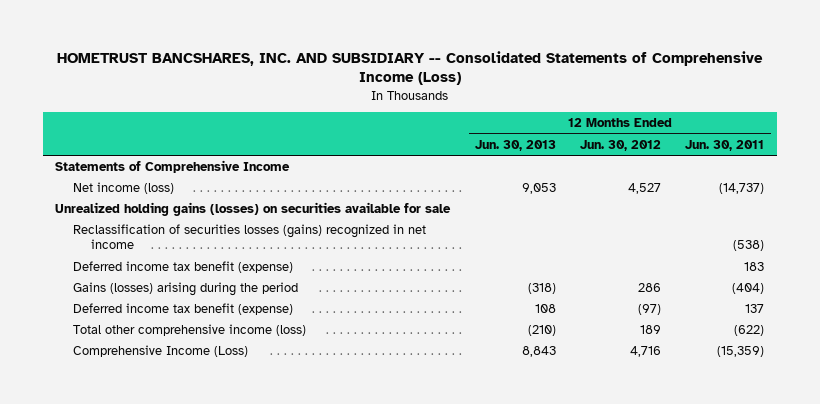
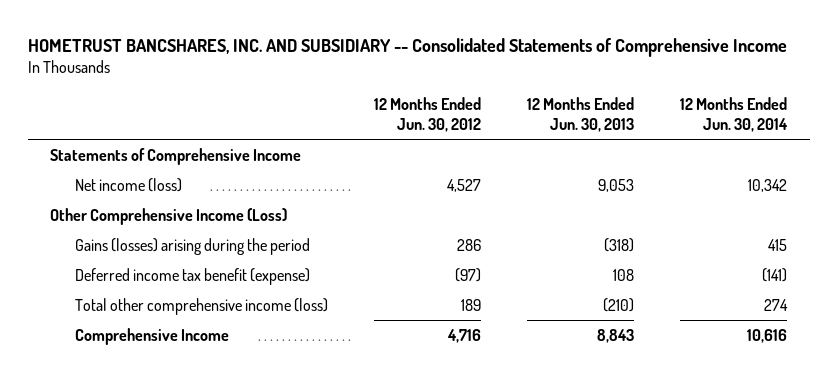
[56,50,763,86] HOMETRUST BANCSHARES, INC. AND SUBSIDIARY -- Consolidated Statements of Comprehensive Income (Loss) -> [27,38,787,58] HOMETRUST BANCSHARES, INC. AND SUBSIDIARY -- Consolidated Statements of Comprehensive Income
[685,139,765,151] Jun. 30, 2011 -> none
none -> [679,97,788,133] 12 Months Ended Jun. 30, 2014
[55,202,452,217] Unrealized holding gains (losses) on securities available for sale -> none
[73,224,427,250] Reclassification of securities losses (gains) recognized in net income -> none
[73,261,294,274] Deferred income tax benefit (expense) -> none
none -> [50,207,288,225] Other Comprehensive Income (Loss)
[73,345,249,358] Comprehensive Income (Loss) -> [75,327,230,345] Comprehensive Income

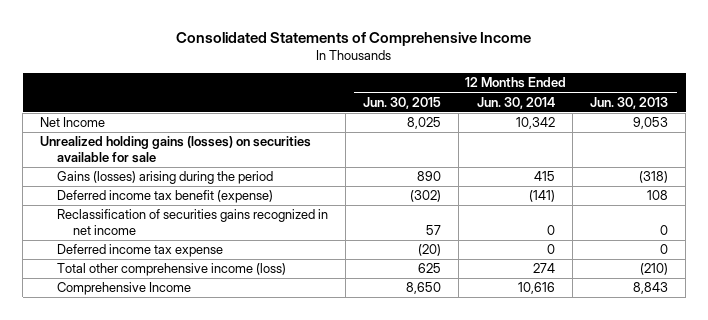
[27,38,787,58] HOMETRUST BANCSHARES, INC. AND SUBSIDIARY -- Consolidated Statements of Comprehensive Income -> [176,31,532,46] Consolidated Statements of Comprehensive Income
[374,97,482,133] 12 Months Ended Jun. 30, 2012 -> none
none -> [363,96,442,109] Jun. 30, 2015
[50,147,302,165] Statements of Comprehensive Income -> none
[50,207,288,225] Other Comprehensive Income (Loss) -> none
[75,177,183,192] Net income (loss) -> [40,117,106,128] Net Income
none -> [40,136,312,164] Unrealized holding gains (losses) on securities available for sale
none -> [56,209,328,236] Reclassification of securities gains recognized in net income
none -> [56,244,223,258] Deferred income tax expense

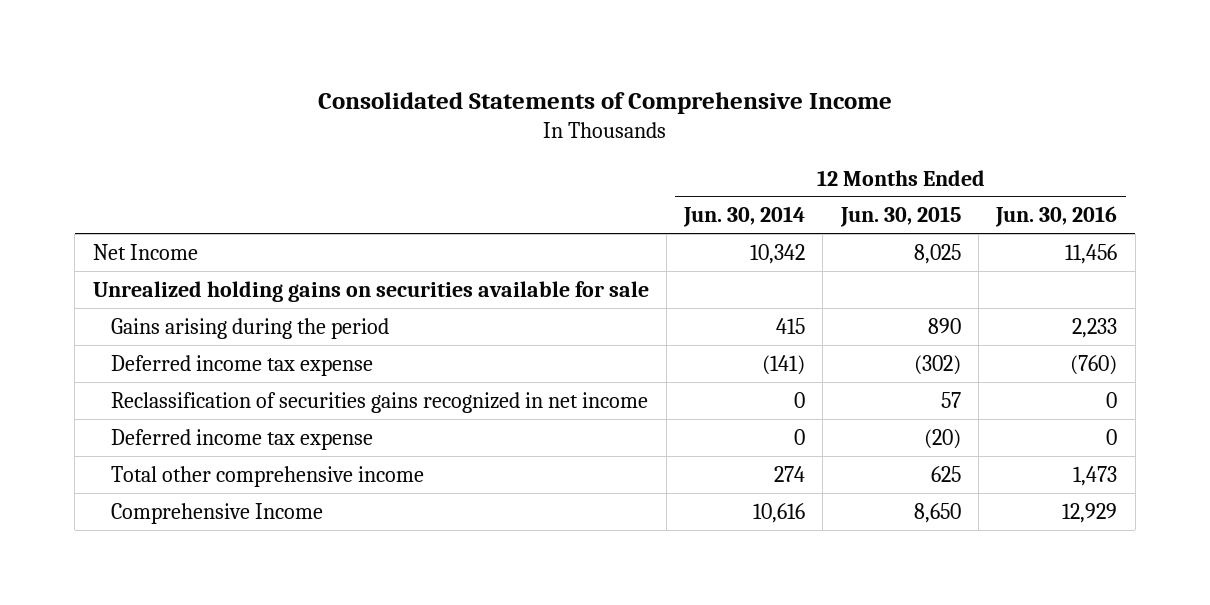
[590,96,669,109] Jun. 30, 2013 -> none
none -> [995,206,1118,228] Jun. 30, 2016
[40,136,312,164] Unrealized holding gains (losses) on securities available for sale -> [92,280,649,302] Unrealized holding gains on securities available for sale
[56,171,273,185] Gains (losses) arising during the period -> [111,317,390,339] Gains arising during the period
[56,190,273,204] Deferred income tax benefit (expense) -> [111,354,374,376] Deferred income tax expense
[56,263,286,277] Total other comprehensive income (loss) -> [111,465,425,487] Total other comprehensive income

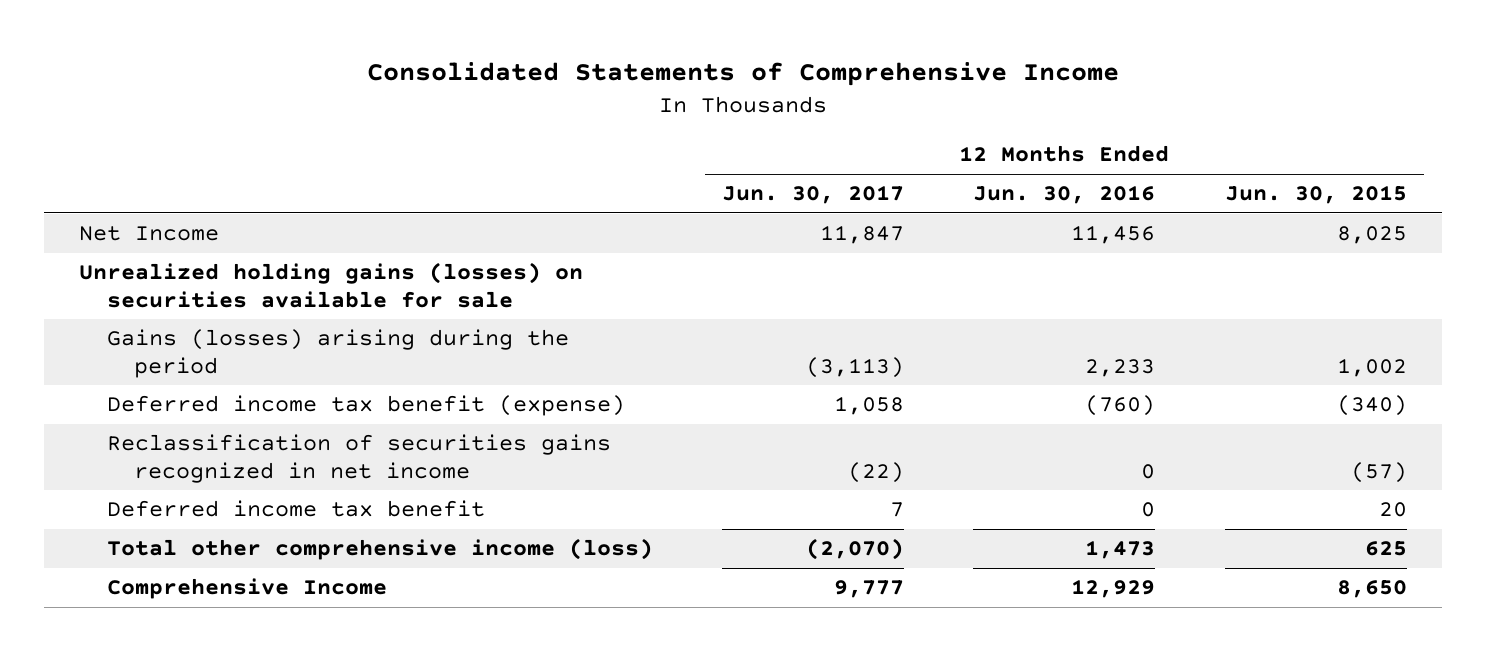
[683,206,806,228] Jun. 30, 2014 -> none
none -> [721,185,904,205] Jun. 30, 2017
[92,280,649,302] Unrealized holding gains on securities available for sale -> [78,262,583,308] Unrealized holding gains (losses) on securities available for sale
[111,317,390,339] Gains arising during the period -> [106,329,569,378] Gains (losses) arising during the period
[927,317,961,334] 890 -> [1336,357,1407,377] 1,002
[111,354,374,376] Deferred income tax expense -> [106,395,625,417] Deferred income tax benefit (expense)
[913,354,961,375] (302) -> [1336,395,1407,417] (340)
[940,391,961,408] 57 -> [1350,461,1407,483] (57)
[111,428,374,450] Deferred income tax expense -> [106,500,485,518] Deferred income tax benefit
[923,428,961,449] (20) -> [1378,502,1407,518] 20
[111,465,425,487] Total other comprehensive income -> [106,538,653,561] Total other comprehensive income (loss)

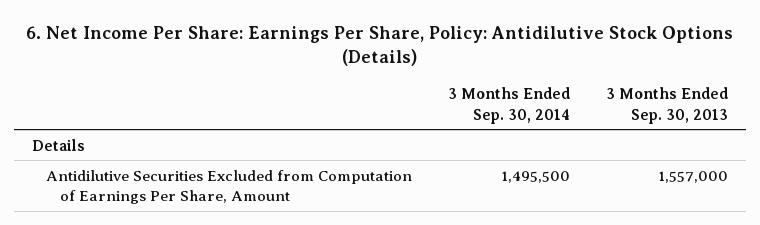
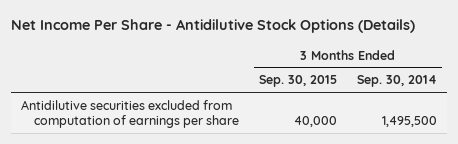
[25,25,733,66] 6. Net Income Per Share: Earnings Per Share, Policy: Antidilutive Stock Options (Details) -> [11,19,416,34] Net Income Per Share - Antidilutive Stock Options (Details)
[605,87,728,124] 3 Months Ended Sep. 30, 2013 -> none
none -> [258,75,337,88] Sep. 30, 2015
[32,138,86,151] Details -> none
[45,169,412,205] Antidilutive Securities Excluded from Computation of Earnings Per Share, Amount -> [21,99,239,129] Antidilutive securities excluded from computation of earnings per share

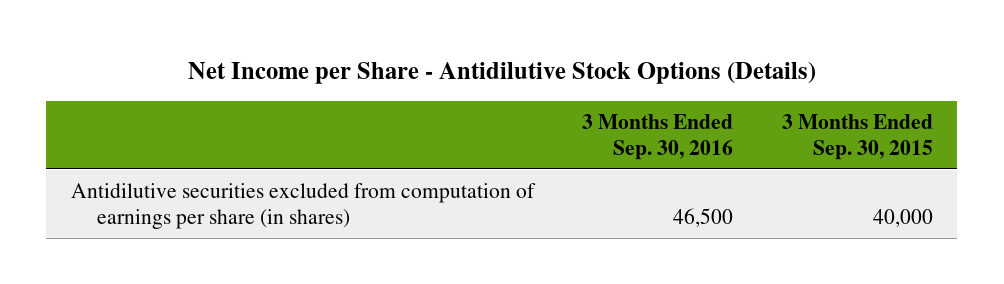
[11,19,416,34] Net Income Per Share - Antidilutive Stock Options (Details) -> [187,62,816,85] Net Income per Share - Antidilutive Stock Options (Details)
[356,75,437,88] Sep. 30, 2014 -> none
none -> [582,113,734,161] 3 Months Ended Sep. 30, 2016
[21,99,239,129] Antidilutive securities excluded from computation of earnings per share -> [70,182,536,230] Antidilutive securities excluded from computation of earnings per share (in shares)

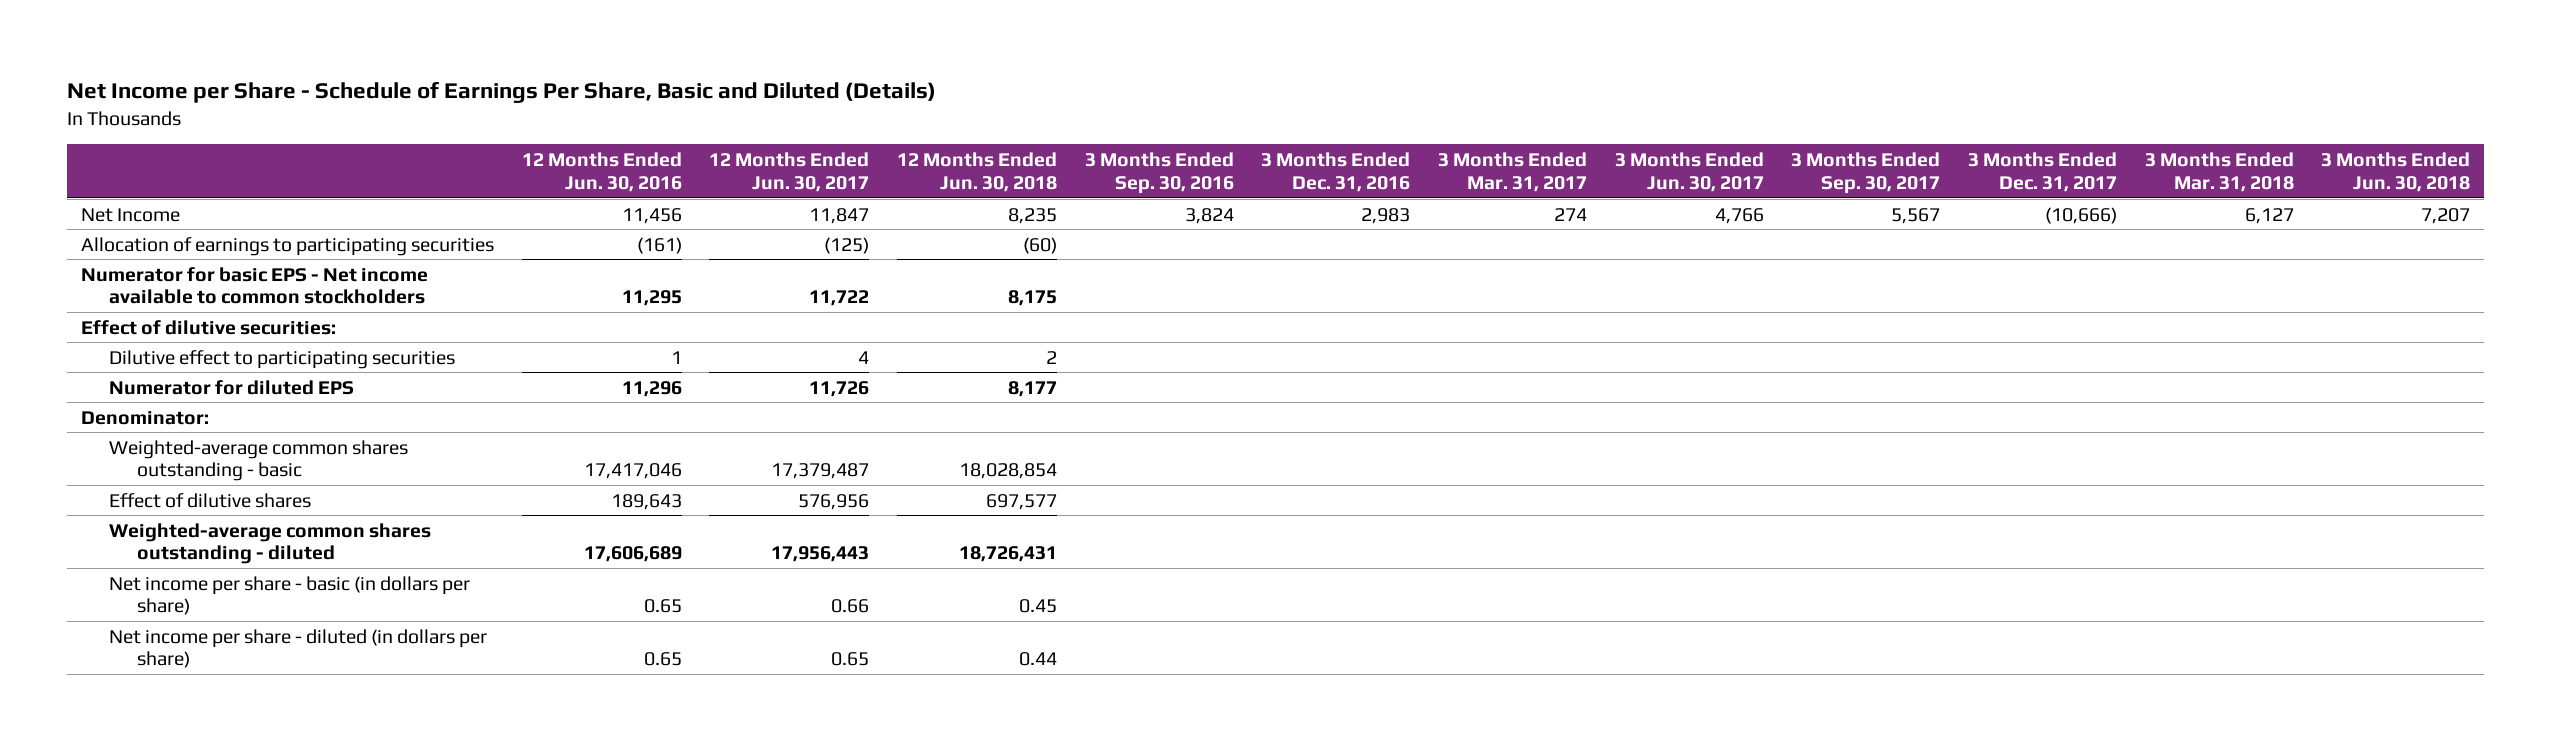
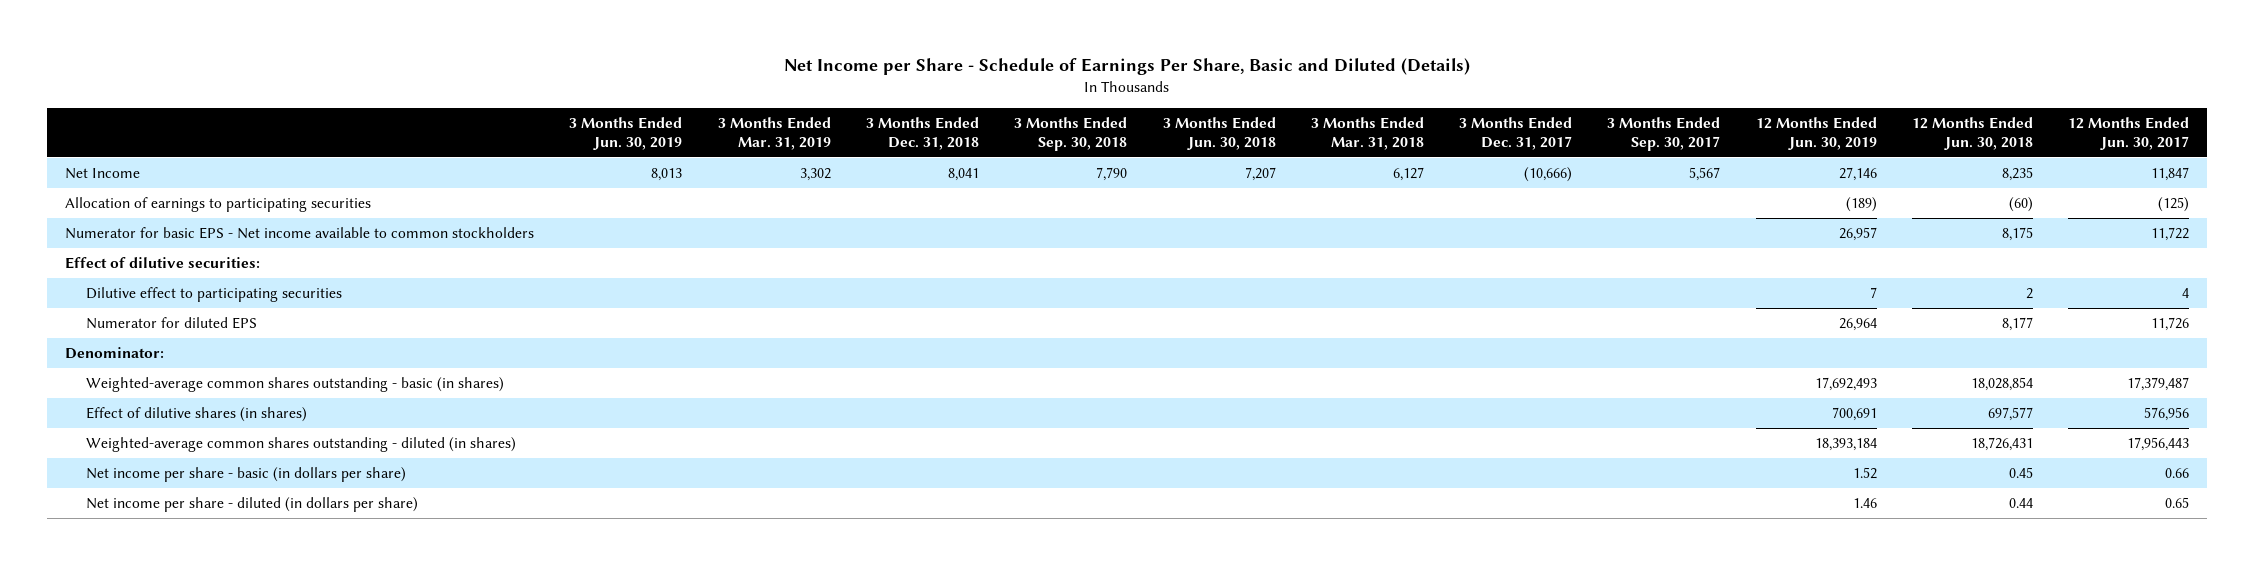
[521,151,682,192] 12 Months Ended Jun. 30, 2016 -> none
[1084,151,1234,194] 3 Months Ended Sep. 30, 2016 -> none
[1261,151,1411,192] 3 Months Ended Dec. 31, 2016 -> none
[1438,151,1588,192] 3 Months Ended Mar. 31, 2017 -> none
[1614,151,1764,192] 3 Months Ended Jun. 30, 2017 -> none
none -> [569,116,683,150] 3 Months Ended Jun. 30, 2019
none -> [717,116,831,150] 3 Months Ended Mar. 31, 2019
none -> [865,116,979,150] 3 Months Ended Dec. 31, 2018
none -> [1014,116,1128,151] 3 Months Ended Sep. 30, 2018
none -> [1755,116,1877,150] 12 Months Ended Jun. 30, 2019
[108,439,408,482] Weighted-average common shares outstanding - basic -> [86,377,505,393] Weighted-average common shares outstanding - basic (in shares)
[108,492,311,508] Effect of dilutive shares -> [86,407,308,423] Effect of dilutive shares (in shares)
[108,522,431,565] Weighted-average common shares outstanding - diluted -> [86,437,517,453] Weighted-average common shares outstanding - diluted (in shares)

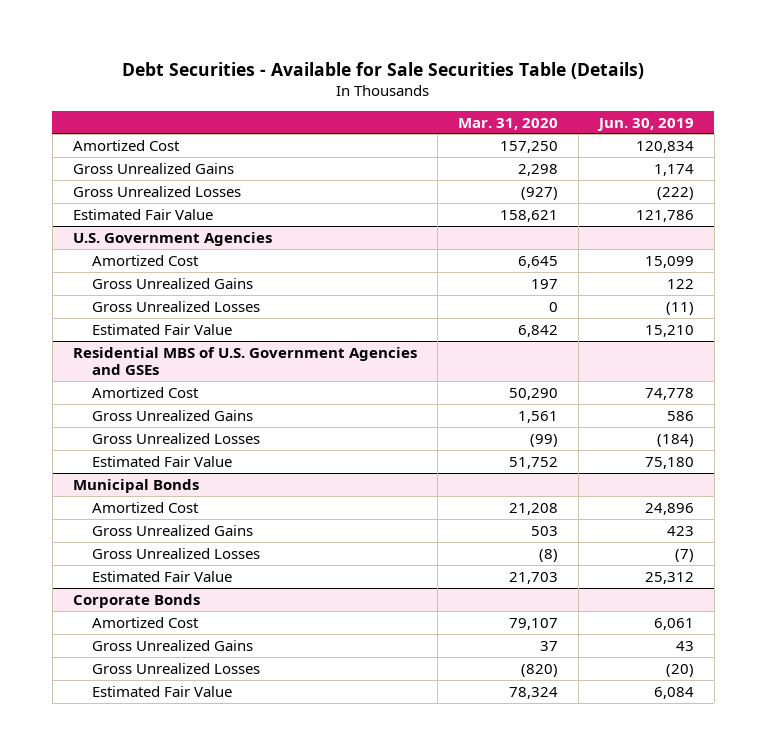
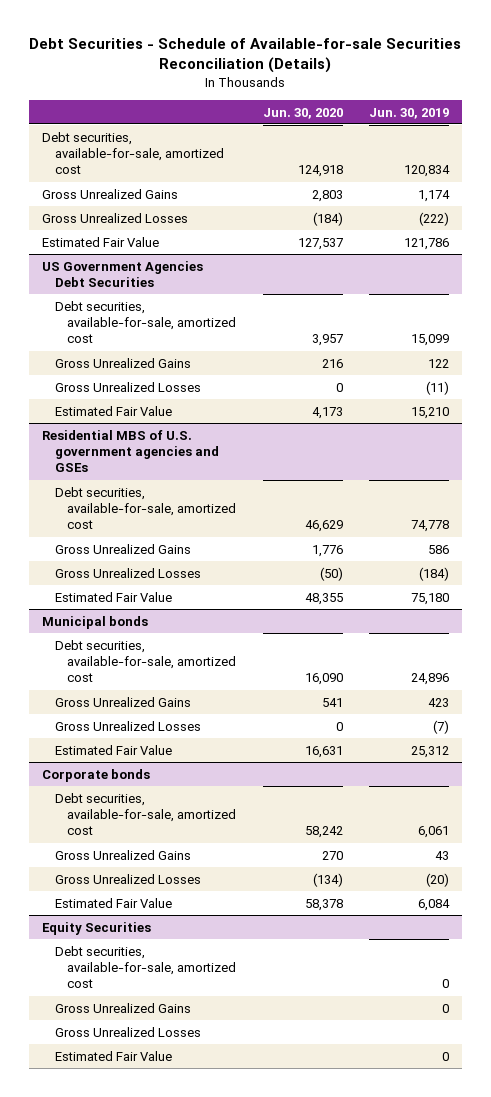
[122,61,645,79] Debt Securities - Available for Sale Securities Table (Details) -> [29,38,462,74] Debt Securities - Schedule of Available-for-sale Securities Reconciliation (Details)
[457,117,558,130] Mar. 31, 2020 -> none
none -> [262,107,343,119] Jun. 30, 2020
[72,139,180,151] Amortized Cost -> [42,131,224,175] Debt securities, available-for-sale, amortized cost
[72,231,272,246] U.S. Government Agencies -> [42,260,204,287] US Government Agencies Debt Securities
[91,254,199,266] Amortized Cost -> [54,300,237,344] Debt securities, available-for-sale, amortized cost
[72,346,417,376] Residential MBS of U.S. Government Agencies and GSEs -> [42,429,219,473] Residential MBS of U.S. government agencies and GSEs
[91,386,199,398] Amortized Cost -> [54,486,237,530] Debt securities, available-for-sale, amortized cost
[72,478,199,493] Municipal Bonds -> [42,615,149,629] Municipal bonds
[91,501,199,513] Amortized Cost -> [54,639,237,683] Debt securities, available-for-sale, amortized cost
[72,593,200,608] Corporate Bonds -> [42,768,151,782] Corporate bonds
[91,616,199,628] Amortized Cost -> [54,792,237,836] Debt securities, available-for-sale, amortized cost
none -> [42,921,152,935] Equity Securities
none -> [54,945,237,989] Debt securities, available-for-sale, amortized cost
none -> [54,1002,191,1013] Gross Unrealized Gains
none -> [54,1026,201,1037] Gross Unrealized Losses
none -> [54,1050,172,1061] Estimated Fair Value

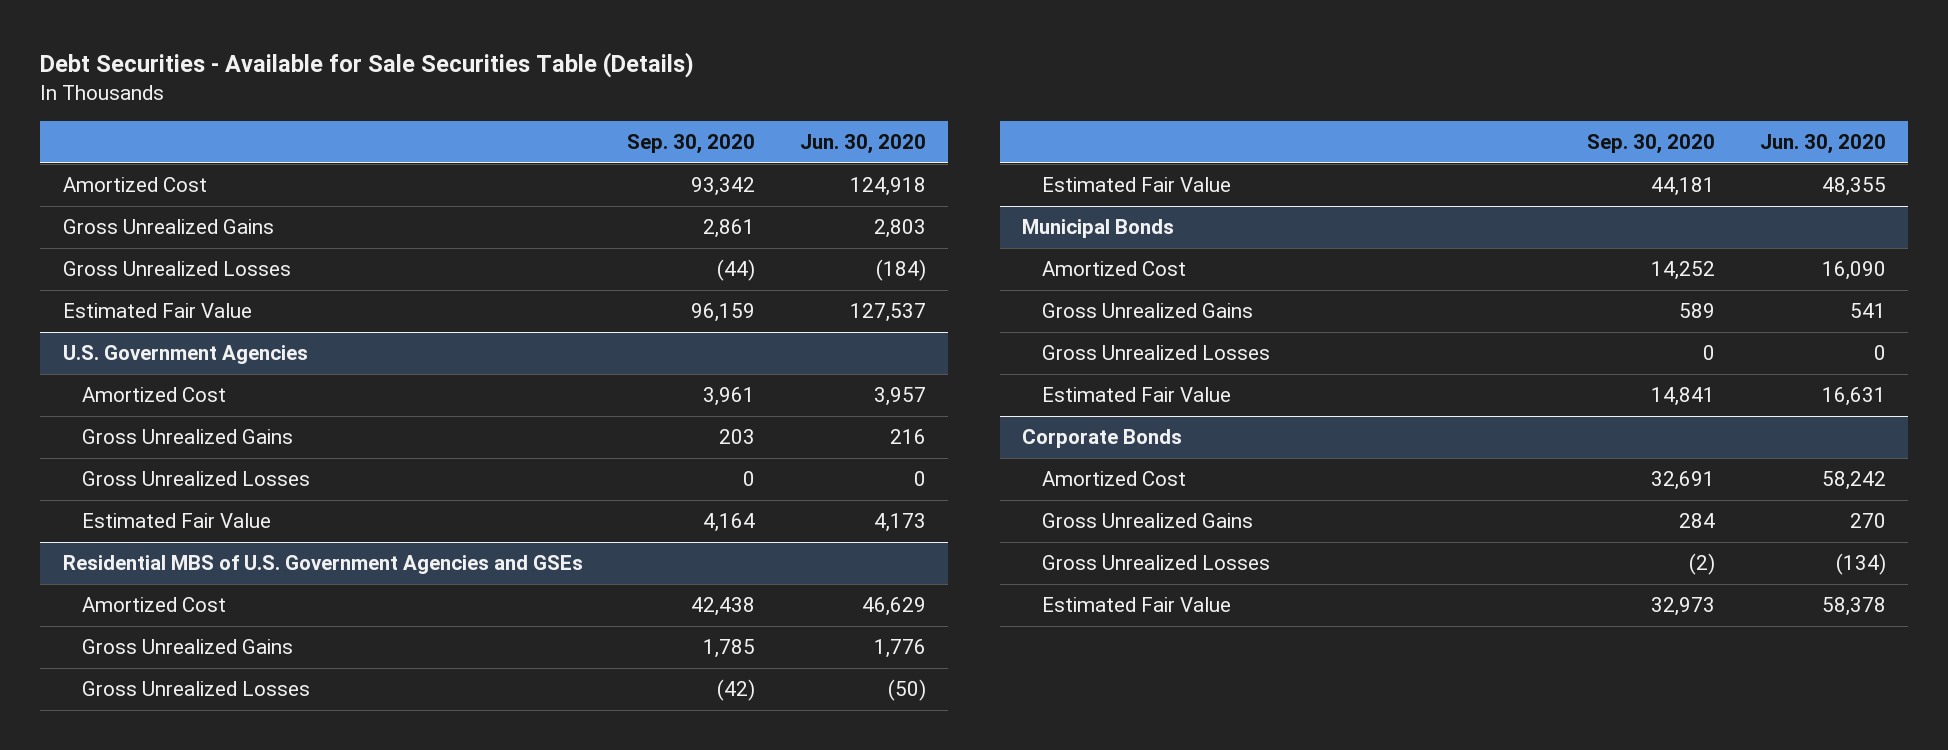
[29,38,462,74] Debt Securities - Schedule of Available-for-sale Securities Reconciliation (Details) -> [40,52,695,79] Debt Securities - Available for Sale Securities Table (Details)
[368,107,449,119] Jun. 30, 2019 -> none
none -> [627,134,756,155] Sep. 30, 2020
[42,131,224,175] Debt securities, available-for-sale, amortized cost -> [62,177,207,193] Amortized Cost
[42,260,204,287] US Government Agencies Debt Securities -> [62,345,308,365] U.S. Government Agencies
[54,300,237,344] Debt securities, available-for-sale, amortized cost -> [82,387,227,403] Amortized Cost
[42,429,219,473] Residential MBS of U.S. government agencies and GSEs -> [62,555,583,575] Residential MBS of U.S. Government Agencies and GSEs
[54,486,237,530] Debt securities, available-for-sale, amortized cost -> [82,597,227,613] Amortized Cost
[42,615,149,629] Municipal bonds -> [1022,219,1175,239] Municipal Bonds
[54,639,237,683] Debt securities, available-for-sale, amortized cost -> [1041,261,1186,277] Amortized Cost
[42,768,151,782] Corporate bonds -> [1022,429,1183,449] Corporate Bonds
[54,792,237,836] Debt securities, available-for-sale, amortized cost -> [1041,471,1186,487] Amortized Cost
[42,921,152,935] Equity Securities -> none
[54,945,237,989] Debt securities, available-for-sale, amortized cost -> none
[54,1002,191,1013] Gross Unrealized Gains -> none
[54,1026,201,1037] Gross Unrealized Losses -> none
[54,1050,172,1061] Estimated Fair Value -> none

